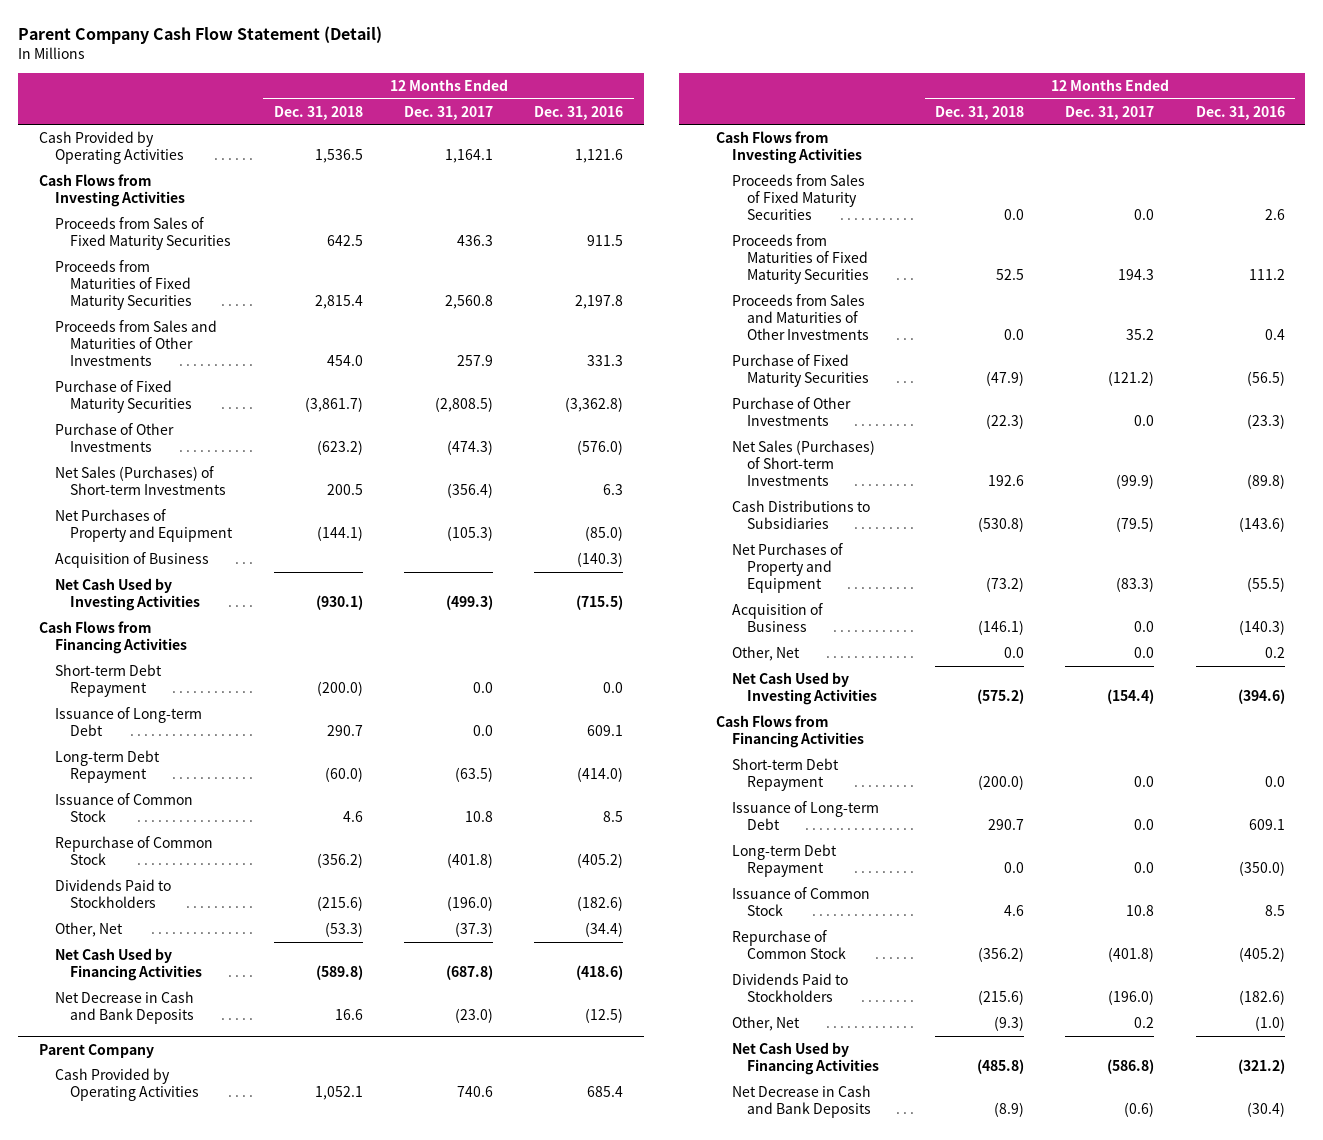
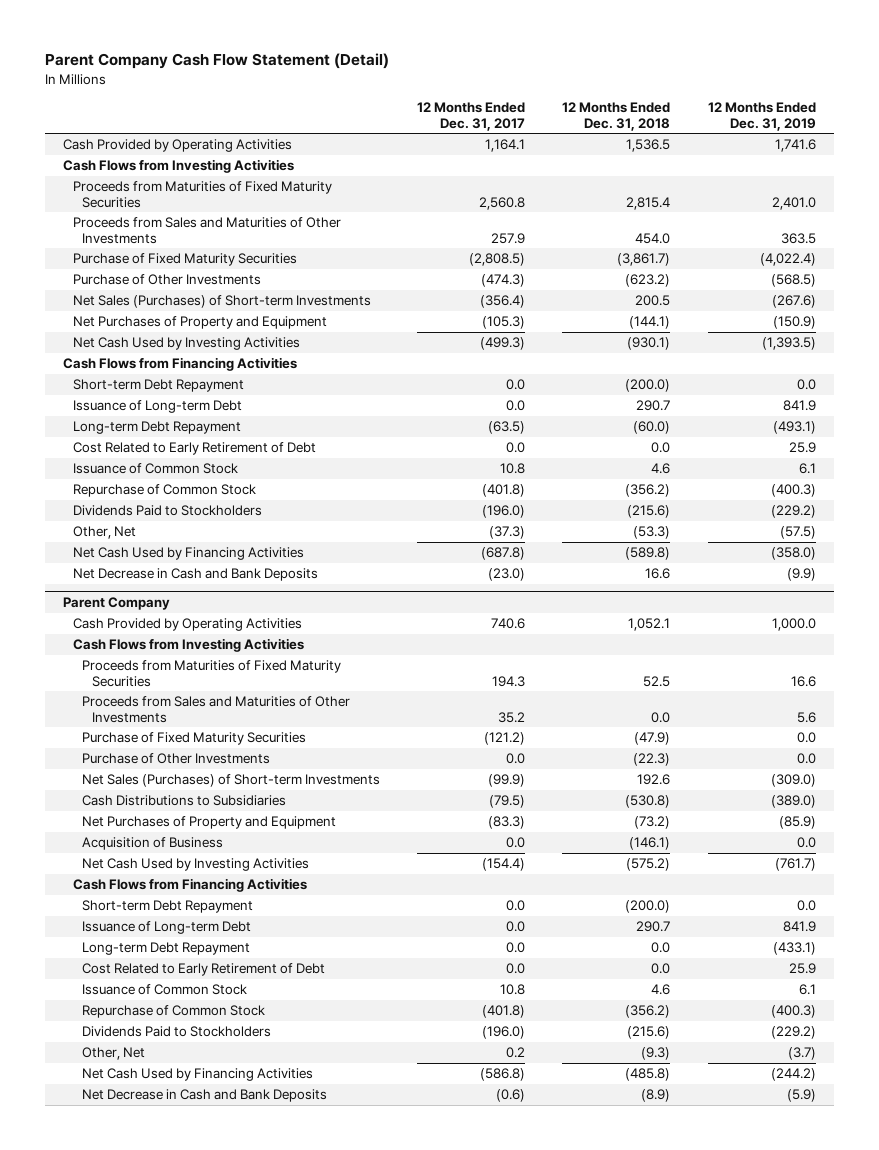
[534,105,624,120] Dec. 31, 2016 -> none
none -> [707,102,816,131] 12 Months Ended Dec. 31, 2019
[54,216,232,251] Proceeds from Sales of Fixed Maturity Securities -> none
[54,551,209,568] Acquisition of Business -> none
none -> [72,442,316,456] Cost Related to Early Retirement of Debt
[731,173,865,221] Proceeds from Sales of Fixed Maturity Securities -> none
[731,645,800,661] Other, Net -> none
none -> [82,963,326,977] Cost Related to Early Retirement of Debt

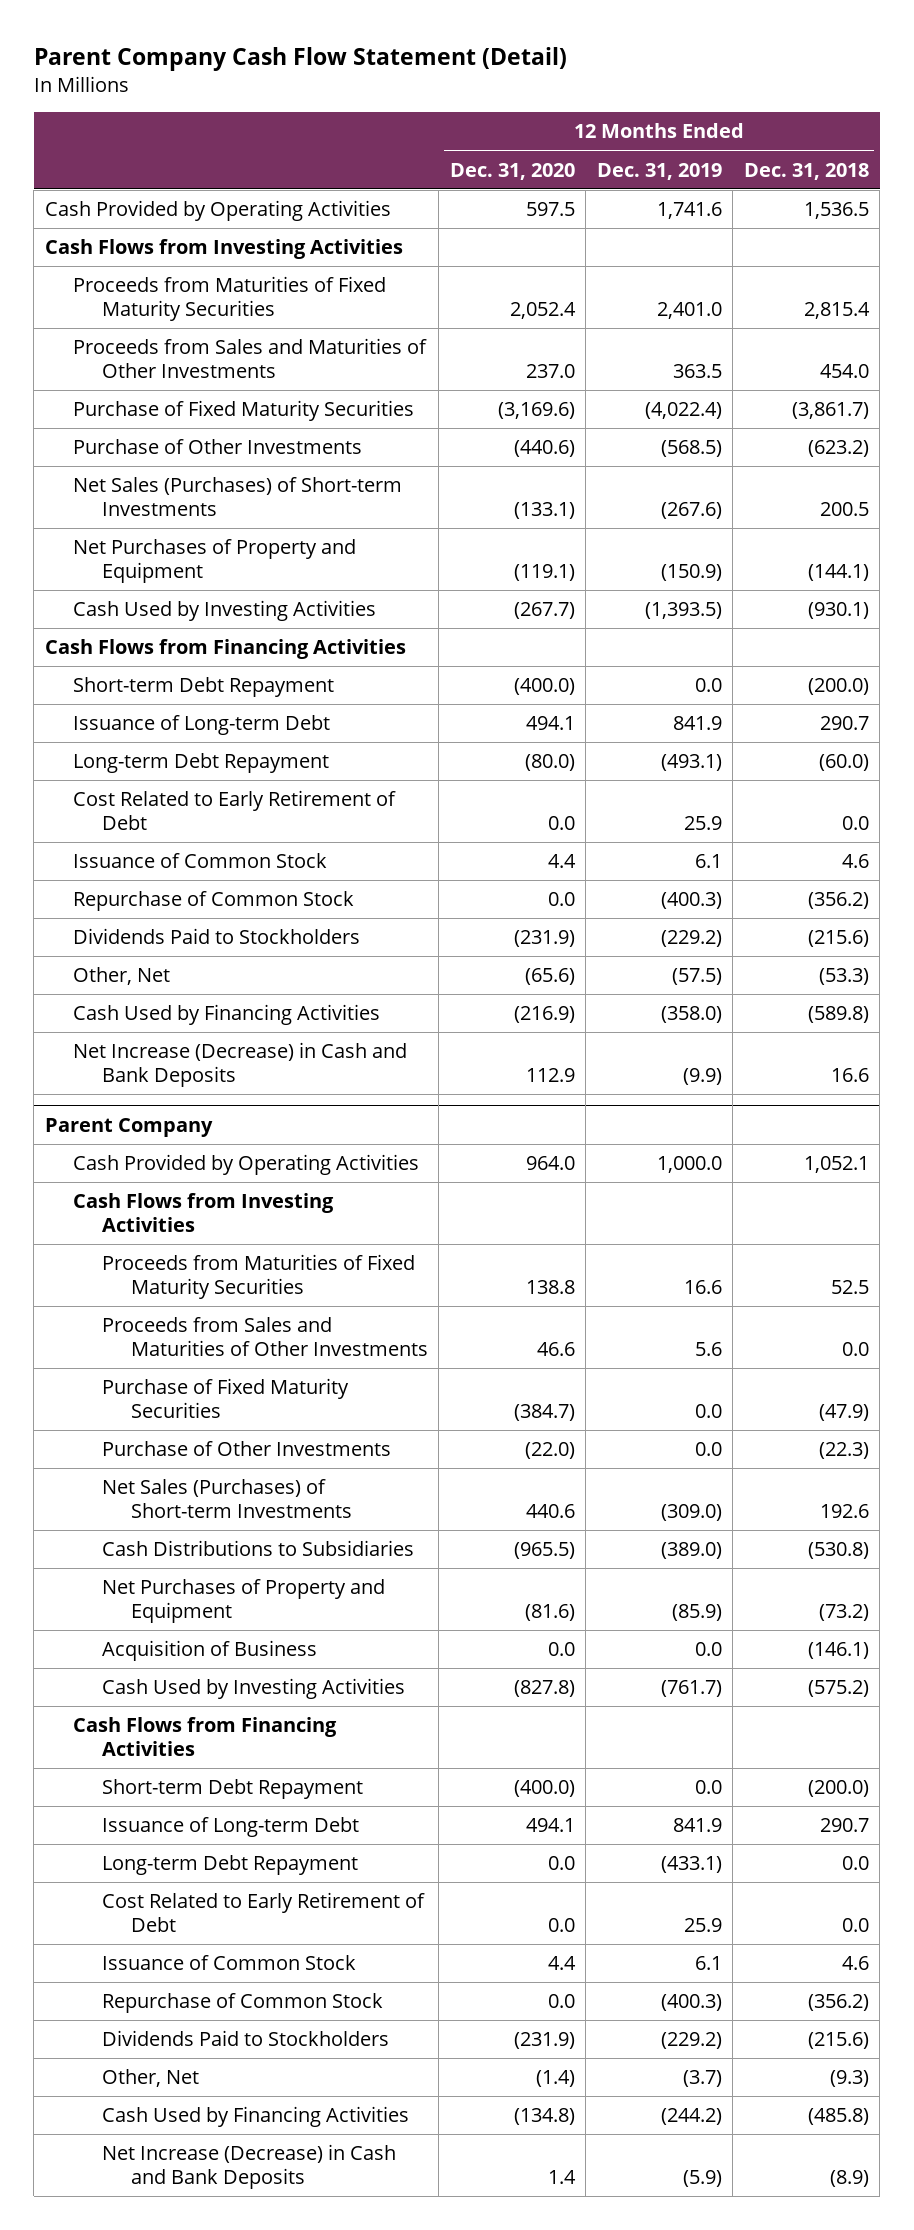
[417,102,526,131] 12 Months Ended Dec. 31, 2017 -> none
none -> [449,162,575,180] Dec. 31, 2020
[72,337,300,351] Net Cash Used by Investing Activities -> [73,600,377,622] Cash Used by Investing Activities
[72,547,304,561] Net Cash Used by Financing Activities -> [73,1004,381,1026] Cash Used by Financing Activities
[72,568,318,582] Net Decrease in Cash and Bank Deposits -> [73,1042,408,1088] Net Increase (Decrease) in Cash and Bank Deposits
[82,858,310,872] Net Cash Used by Investing Activities -> [102,1678,406,1700] Cash Used by Investing Activities
[82,1068,314,1082] Net Cash Used by Financing Activities -> [102,2106,410,2128] Cash Used by Financing Activities
[82,1089,328,1103] Net Decrease in Cash and Bank Deposits -> [102,2144,397,2190] Net Increase (Decrease) in Cash and Bank Deposits

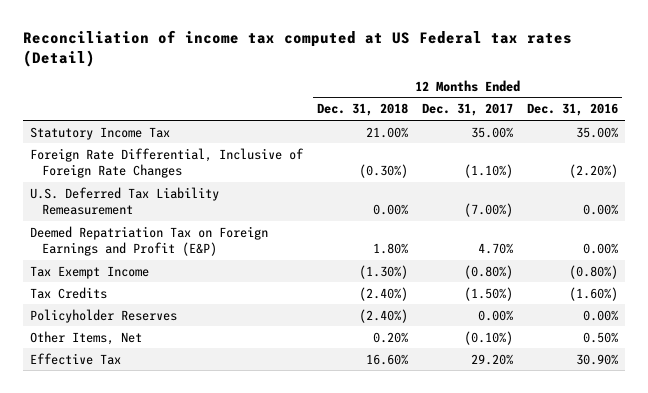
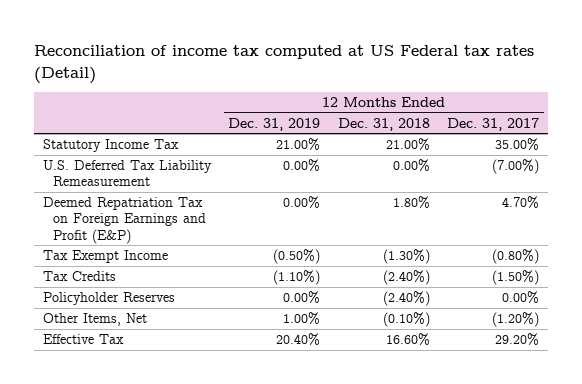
[527,103,619,117] Dec. 31, 2016 -> none
none -> [228,117,321,131] Dec. 31, 2019
[29,147,304,178] Foreign Rate Differential, Inclusive of Foreign Rate Changes -> none
[372,331,408,343] 0.20% -> [382,312,430,328] (0.10%)
[464,330,514,345] (0.10%) -> [492,312,540,328] (1.20%)

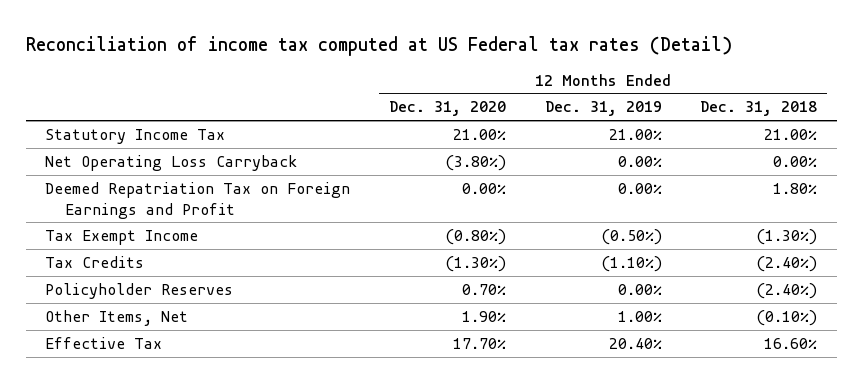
[447,117,540,131] Dec. 31, 2017 -> none
none -> [388,101,506,117] Dec. 31, 2020
[42,160,212,187] U.S. Deferred Tax Liability Remeasurement -> none
none -> [44,154,297,171] Net Operating Loss Carryback
[42,197,207,244] Deemed Repatriation Tax on Foreign Earnings and Profit (E&P) -> [44,181,350,219] Deemed Repatriation Tax on Foreign Earnings and Profit

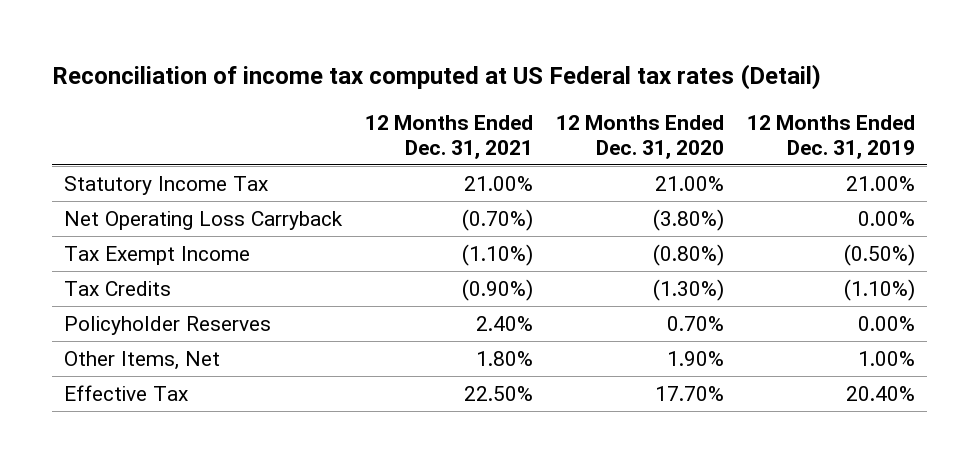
[700,101,818,117] Dec. 31, 2018 -> none
none -> [364,114,533,159] 12 Months Ended Dec. 31, 2021
[44,181,350,219] Deemed Repatriation Tax on Foreign Earnings and Profit -> none

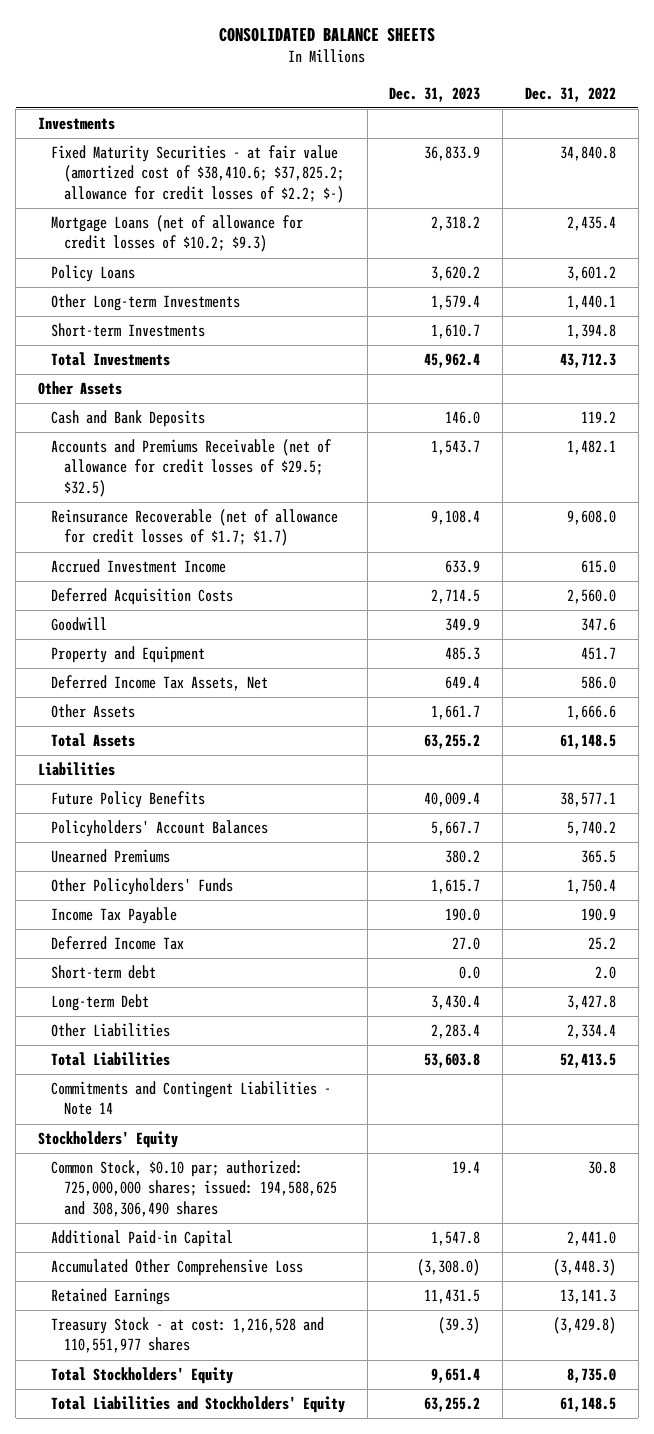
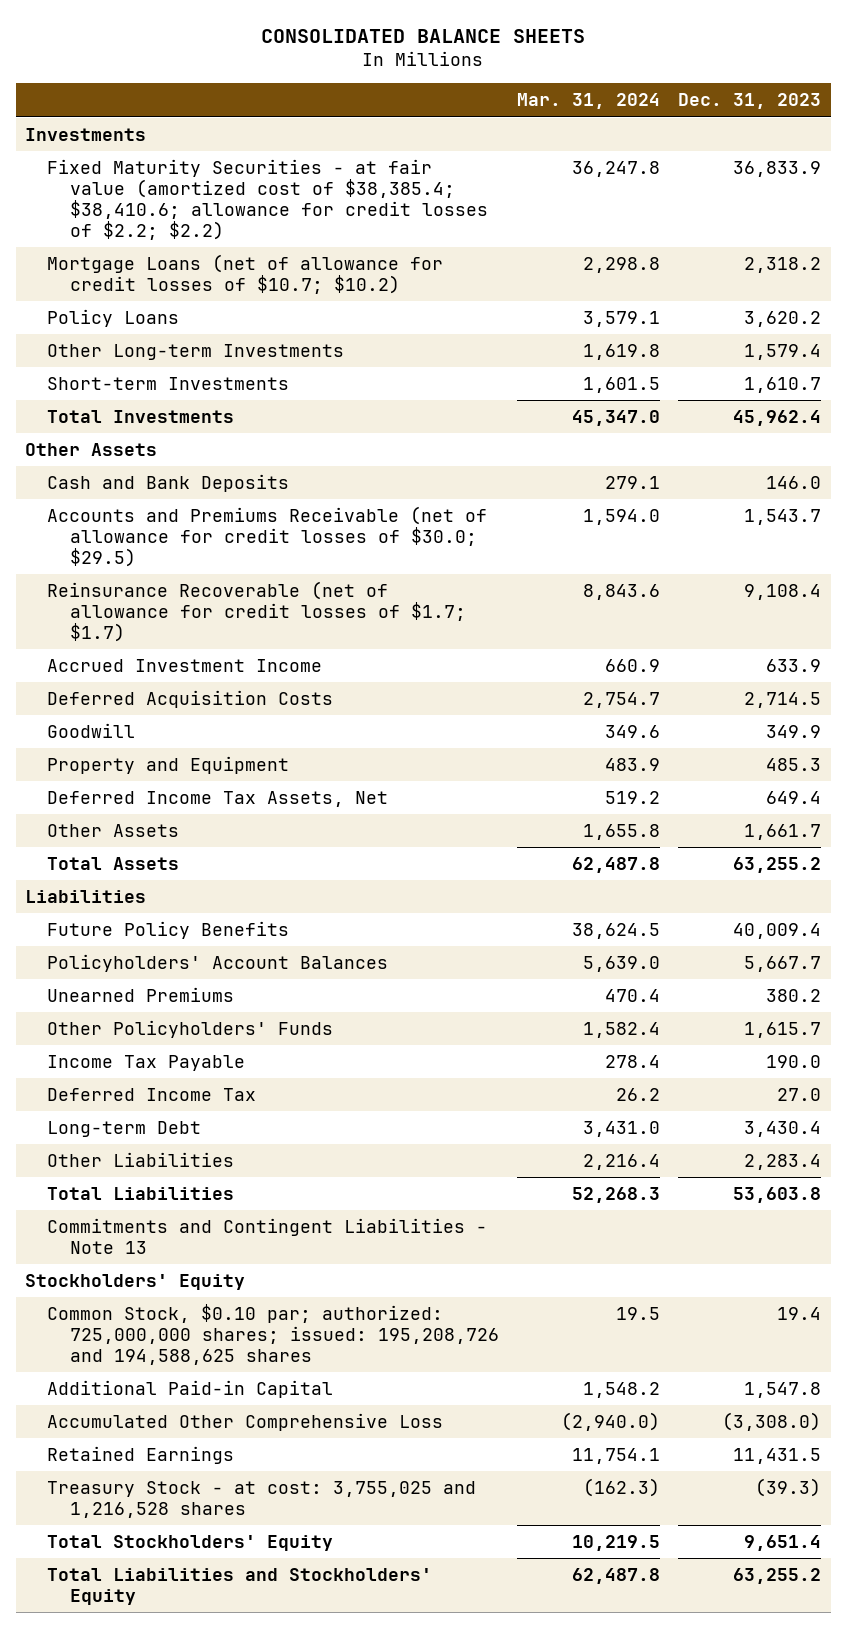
[525,86,617,102] Dec. 31, 2022 -> none
none -> [517,93,661,110] Mar. 31, 2024
[50,145,344,203] Fixed Maturity Securities - at fair value (amortized cost of $38,410.6; $37,825.2; allowance for credit losses of $2.2; $-) -> [47,158,488,240] Fixed Maturity Securities - at fair value (amortized cost of $38,385.4; $38,410.6; allowance for credit losses of $2.2; $2.2)
[50,215,303,253] Mortgage Loans (net of allowance for credit losses of $10.2; $9.3) -> [47,253,444,294] Mortgage Loans (net of allowance for credit losses of $10.7; $10.2)
[50,439,332,497] Accounts and Premiums Receivable (net of allowance for credit losses of $29.5; $32.5) -> [47,505,488,567] Accounts and Premiums Receivable (net of allowance for credit losses of $30.0; $29.5)
[50,965,156,980] Short-term debt -> none
[50,1081,331,1116] Commitments and Contingent Liabilities - Note 14 -> [47,1217,488,1254] Commitments and Contingent Liabilities - Note 13
[50,1160,337,1217] Common Stock, $0.10 par; authorized: 725,000,000 shares; issued: 194,588,625 and 308,306,490 shares -> [47,1303,499,1365] Common Stock, $0.10 par; authorized: 725,000,000 shares; issued: 195,208,726 and 194,588,625 shares
[50,1317,324,1354] Treasury Stock - at cost: 1,216,528 and 110,551,977 shares -> [47,1480,477,1518] Treasury Stock - at cost: 3,755,025 and 1,216,528 shares

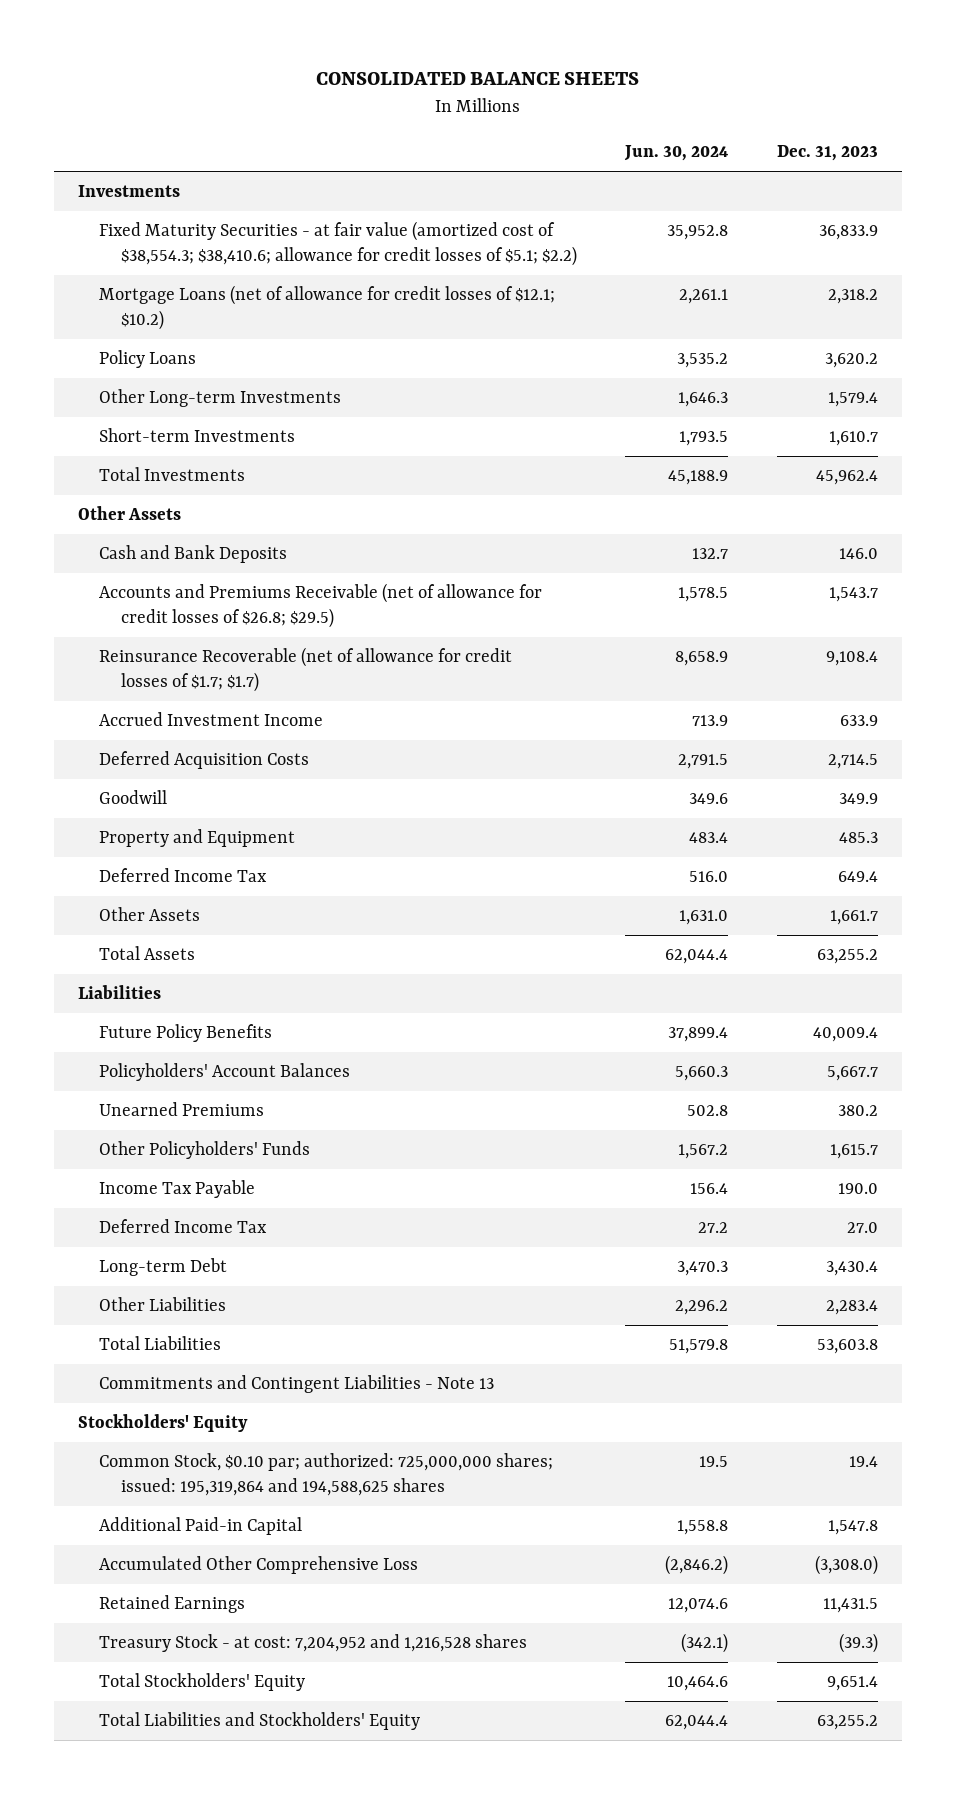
[517,93,661,110] Mar. 31, 2024 -> none
none -> [624,145,729,162] Jun. 30, 2024
[47,158,488,240] Fixed Maturity Securities - at fair value (amortized cost of $38,385.4; $38,410.6; allowance for credit losses of $2.2; $2.2) -> [99,221,577,267] Fixed Maturity Securities - at fair value (amortized cost of $38,554.3; $38,410.6; allowance for credit losses of $5.1; $2.2)
[47,253,444,294] Mortgage Loans (net of allowance for credit losses of $10.7; $10.2) -> [99,285,556,331] Mortgage Loans (net of allowance for credit losses of $12.1; $10.2)
[47,505,488,567] Accounts and Premiums Receivable (net of allowance for credit losses of $30.0; $29.5) -> [99,583,543,629] Accounts and Premiums Receivable (net of allowance for credit losses of $26.8; $29.5)
[47,790,389,807] Deferred Income Tax Assets, Net -> [99,868,268,883] Deferred Income Tax
[47,1303,499,1365] Common Stock, $0.10 par; authorized: 725,000,000 shares; issued: 195,208,726 and 194,588,625 shares -> [99,1453,554,1497] Common Stock, $0.10 par; authorized: 725,000,000 shares; issued: 195,319,864 and 194,588,625 shares
[47,1480,477,1518] Treasury Stock - at cost: 3,755,025 and 1,216,528 shares -> [99,1634,528,1653] Treasury Stock - at cost: 7,204,952 and 1,216,528 shares

